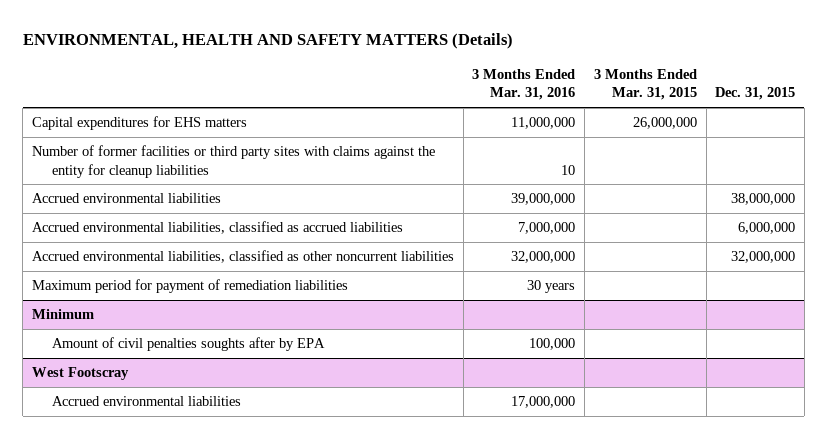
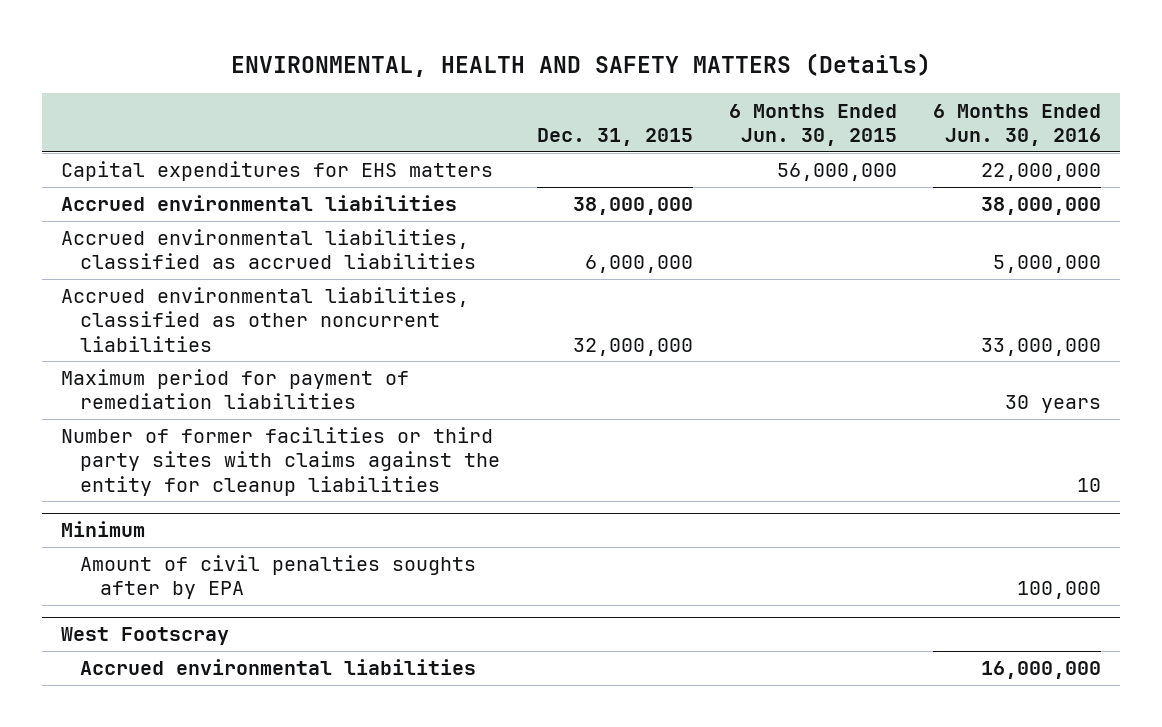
[472,68,576,101] 3 Months Ended Mar. 31, 2016 -> none
[593,68,697,101] 3 Months Ended Mar. 31, 2015 -> none
none -> [729,103,898,146] 6 Months Ended Jun. 30, 2015
none -> [933,103,1102,146] 6 Months Ended Jun. 30, 2016
[32,145,436,178] Number of former facilities or third party sites with claims against the entity for cleanup liabilities -> [60,427,501,496] Number of former facilities or third party sites with claims against the entity for cleanup liabilities

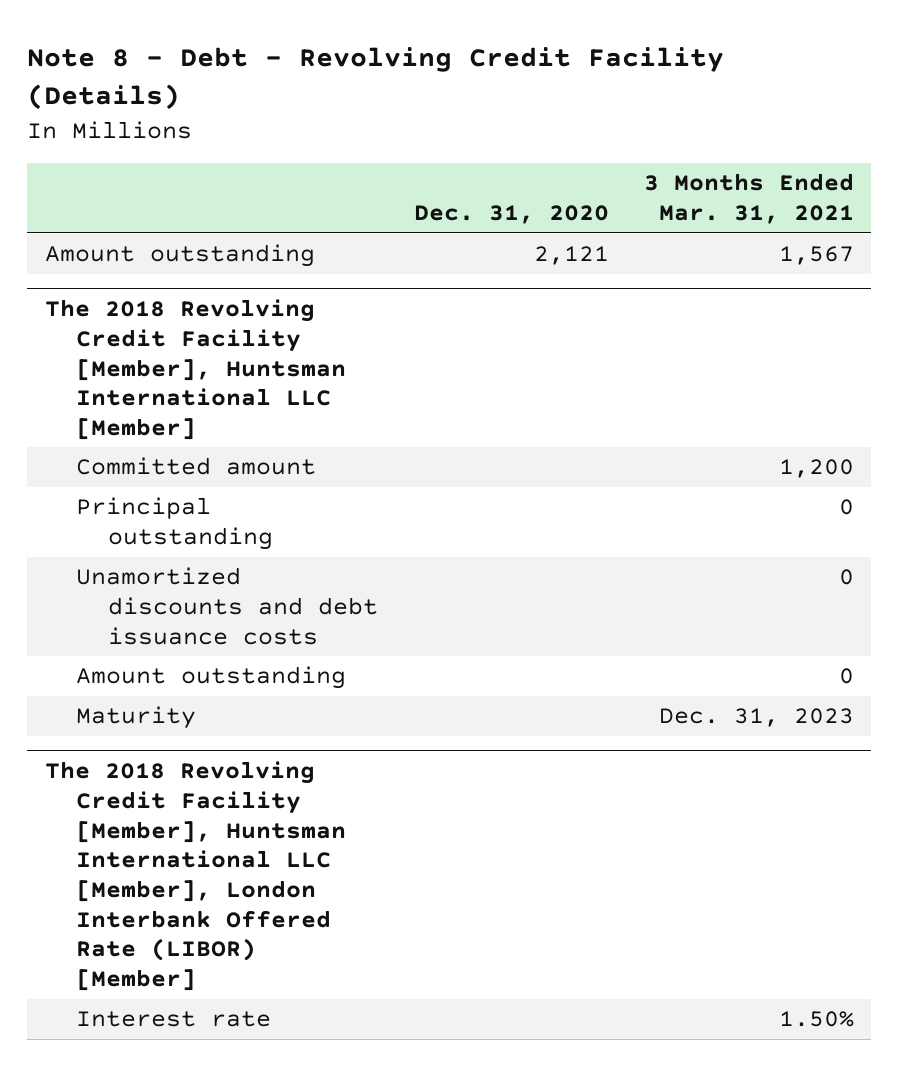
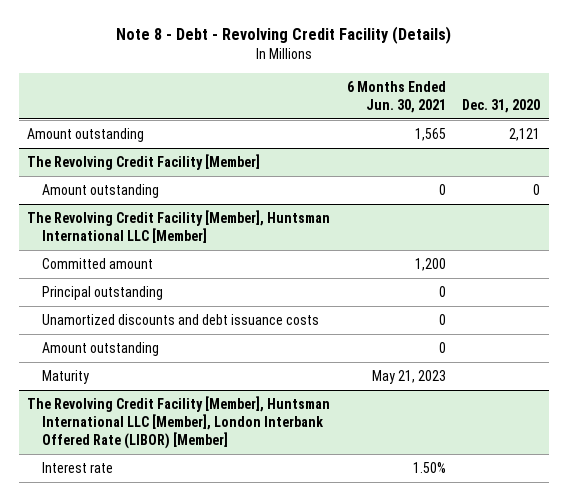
[643,173,854,225] 3 Months Ended Mar. 31, 2021 -> none
none -> [346,80,446,113] 6 Months Ended Jun. 30, 2021
none -> [26,153,260,170] The Revolving Credit Facility [Member]
none -> [41,183,159,198] Amount outstanding
[44,299,347,440] The 2018 Revolving Credit Facility [Member], Huntsman International LLC [Member] -> [26,209,330,243] The Revolving Credit Facility [Member], Huntsman International LLC [Member]
[44,761,347,991] The 2018 Revolving Credit Facility [Member], Huntsman International LLC [Member], London Interbank Offered Rate (LIBOR) [Member] -> [26,395,330,449] The Revolving Credit Facility [Member], Huntsman International LLC [Member], London Interbank Offered Rate (LIBOR) [Member]

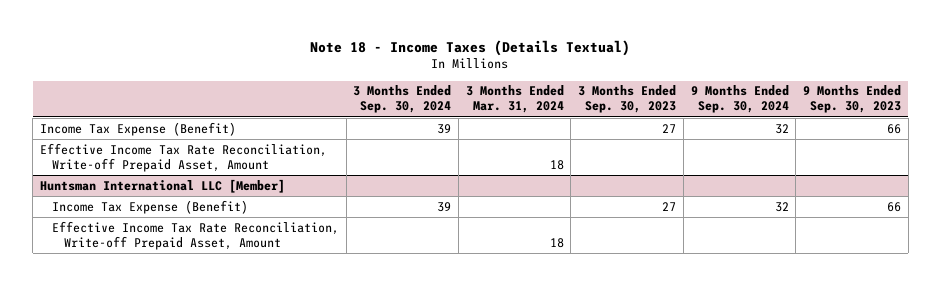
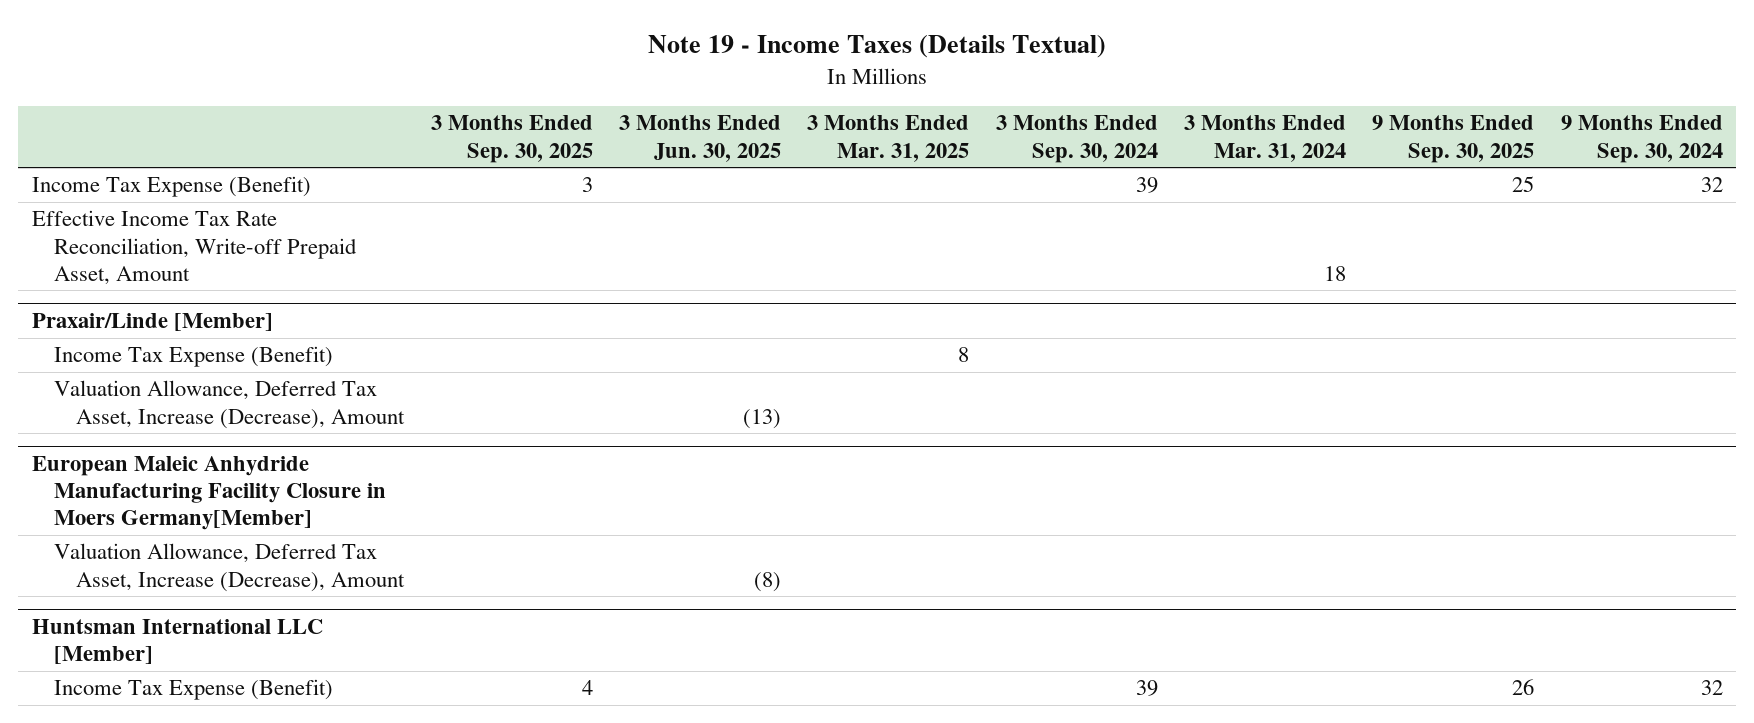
[310,39,631,56] Note 18 - Income Taxes (Details Textual) -> [648,35,1107,59] Note 19 - Income Taxes (Details Textual)
[578,85,677,114] 3 Months Ended Sep. 30, 2023 -> none
[802,85,901,114] 9 Months Ended Sep. 30, 2023 -> none
none -> [430,115,593,163] 3 Months Ended Sep. 30, 2025
none -> [618,115,781,162] 3 Months Ended Jun. 30, 2025
none -> [807,115,970,162] 3 Months Ended Mar. 31, 2025
none -> [1372,115,1535,163] 9 Months Ended Sep. 30, 2025
none -> [31,312,273,331] Praxair/Linde [Member]
none -> [53,346,333,368] Income Tax Expense (Benefit)
none -> [53,380,406,429] Valuation Allowance, Deferred Tax Asset, Increase (Decrease), Amount
none -> [31,455,386,531] European Maleic Anhydride Manufacturing Facility Closure in Moers Germany[Member]
none -> [53,543,406,592] Valuation Allowance, Deferred Tax Asset, Increase (Decrease), Amount
[51,220,339,250] Effective Income Tax Rate Reconciliation, Write-off Prepaid Asset, Amount -> none

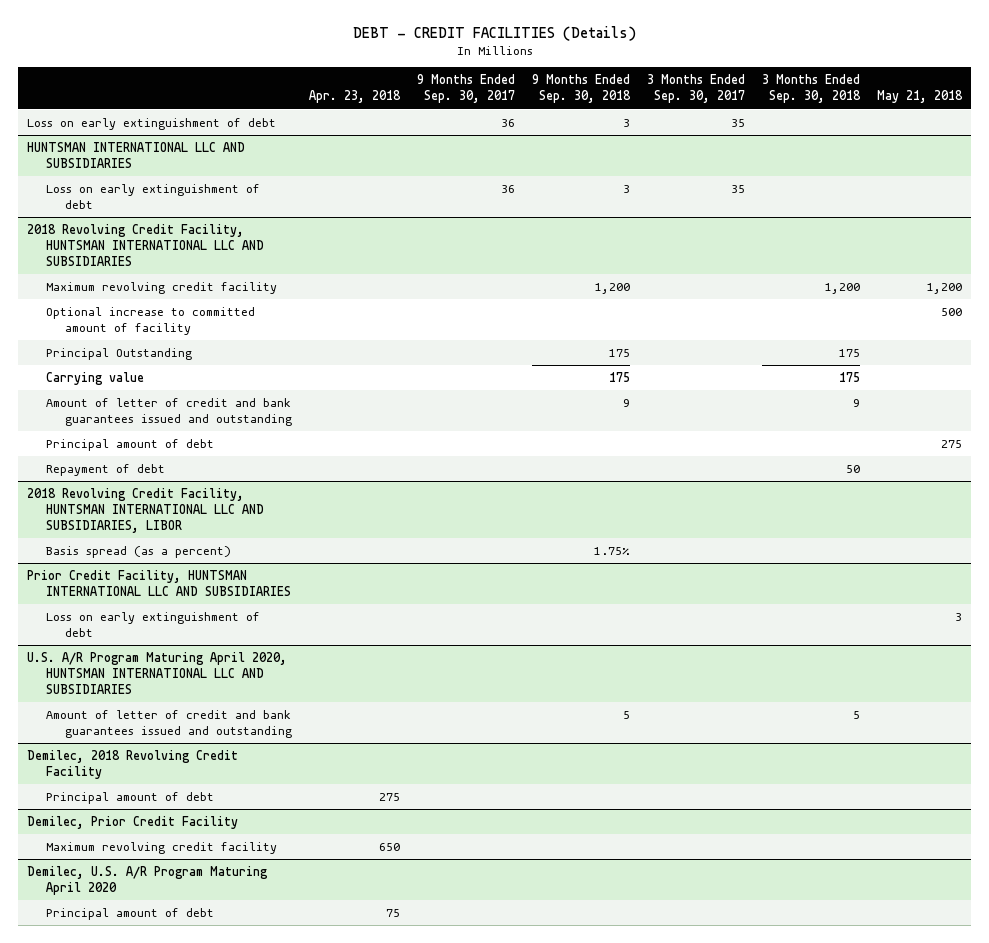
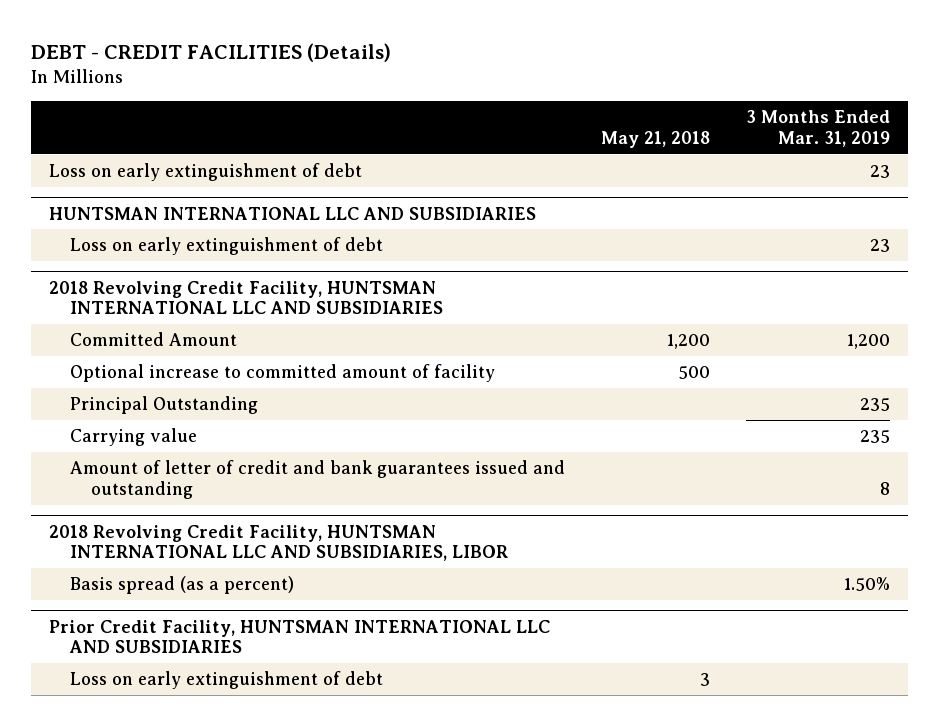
[308,90,401,104] Apr. 23, 2018 -> none
[416,74,515,104] 9 Months Ended Sep. 30, 2017 -> none
[531,74,631,104] 9 Months Ended Sep. 30, 2018 -> none
[647,74,746,104] 3 Months Ended Sep. 30, 2017 -> none
[762,74,862,104] 3 Months Ended Sep. 30, 2018 -> none
none -> [745,110,890,148] 3 Months Ended Mar. 31, 2019
[45,282,277,295] Maximum revolving credit facility -> [70,332,238,347] Committed Amount
[45,439,214,452] Principal amount of debt -> none
[45,464,165,477] Repayment of debt -> none
[26,652,287,694] U.S. A/R Program Maturing April 2020, HUNTSMAN INTERNATIONAL LLC AND SUBSIDIARIES -> none
[45,710,292,738] Amount of letter of credit and bank guarantees issued and outstanding -> none
[26,750,238,779] Demilec, 2018 Revolving Credit Facility -> none
[45,792,214,805] Principal amount of debt -> none
[26,816,238,830] Demilec, Prior Credit Facility -> none
[45,842,277,855] Maximum revolving credit facility -> none
[26,866,268,895] Demilec, U.S. A/R Program Maturing April 2020 -> none
[45,908,214,921] Principal amount of debt -> none

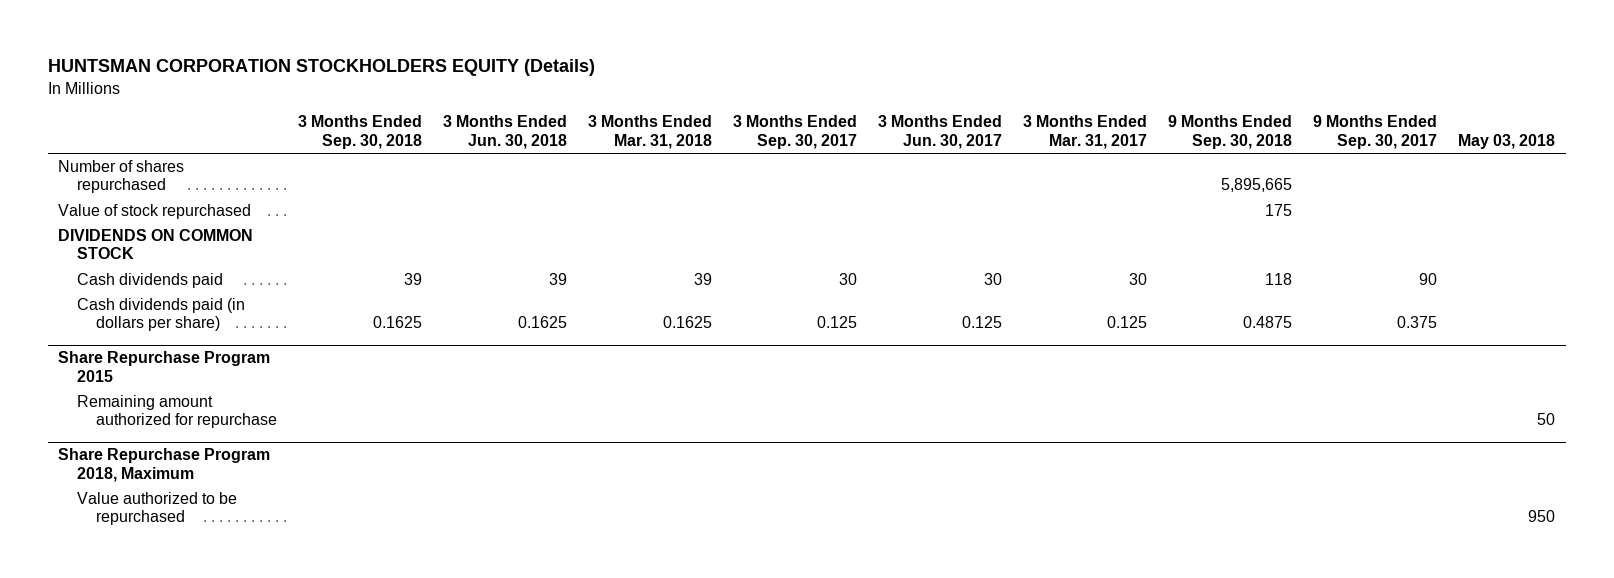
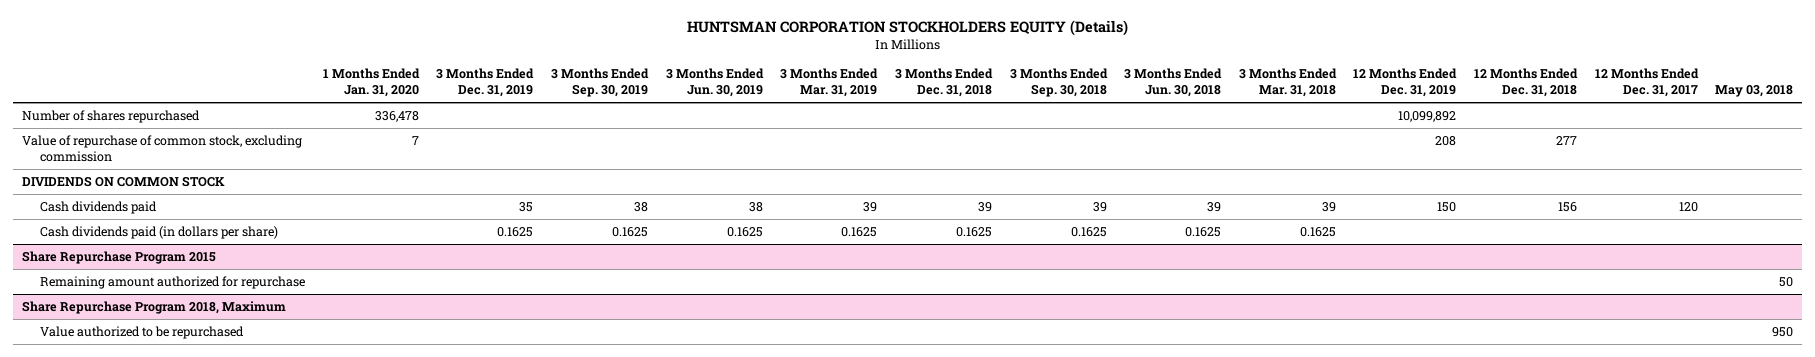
[733,115,858,149] 3 Months Ended Sep. 30, 2017 -> none
[878,115,1003,149] 3 Months Ended Jun. 30, 2017 -> none
[1023,115,1148,149] 3 Months Ended Mar. 31, 2017 -> none
[1168,115,1293,149] 9 Months Ended Sep. 30, 2018 -> none
[1313,115,1438,149] 9 Months Ended Sep. 30, 2017 -> none
none -> [322,68,420,98] 1 Months Ended Jan. 31, 2020
none -> [436,68,535,98] 3 Months Ended Dec. 31, 2019
none -> [551,68,650,98] 3 Months Ended Sep. 30, 2019
none -> [665,68,764,98] 3 Months Ended Jun. 30, 2019
none -> [780,68,879,98] 3 Months Ended Mar. 31, 2019
none -> [894,68,993,98] 3 Months Ended Dec. 31, 2018
none -> [1353,68,1458,98] 12 Months Ended Dec. 31, 2019
none -> [1474,68,1579,98] 12 Months Ended Dec. 31, 2018
none -> [1594,68,1699,98] 12 Months Ended Dec. 31, 2017
[58,204,252,220] Value of stock repurchased -> [21,134,302,162] Value of repurchase of common stock, excluding commission

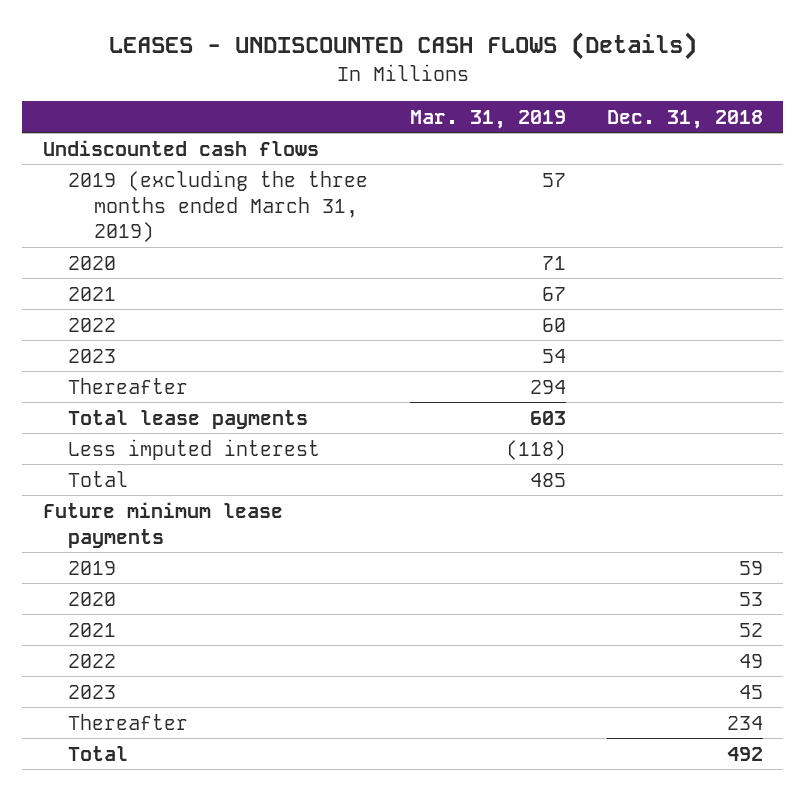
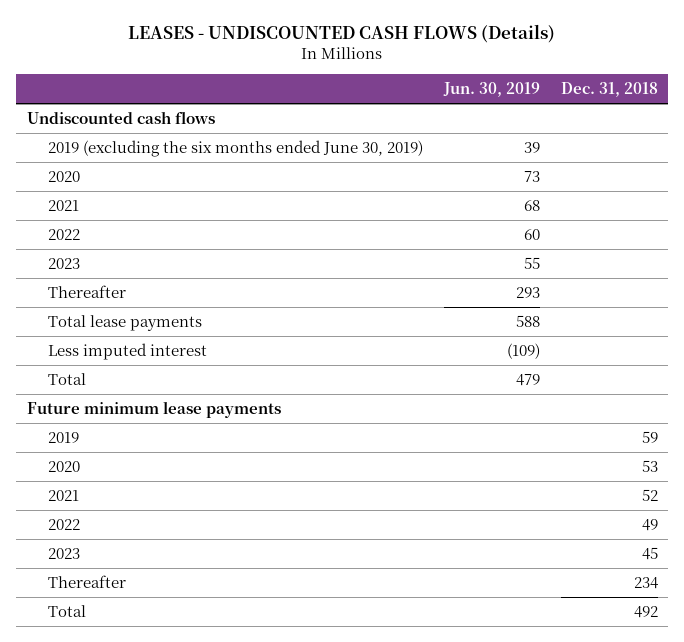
[409,109,566,129] Mar. 31, 2019 -> none
none -> [442,82,540,98] Jun. 30, 2019
[68,169,369,243] 2019 (excluding the three months ended March 31, 2019) -> [47,139,423,157] 2019 (excluding the six months ended June 30, 2019)

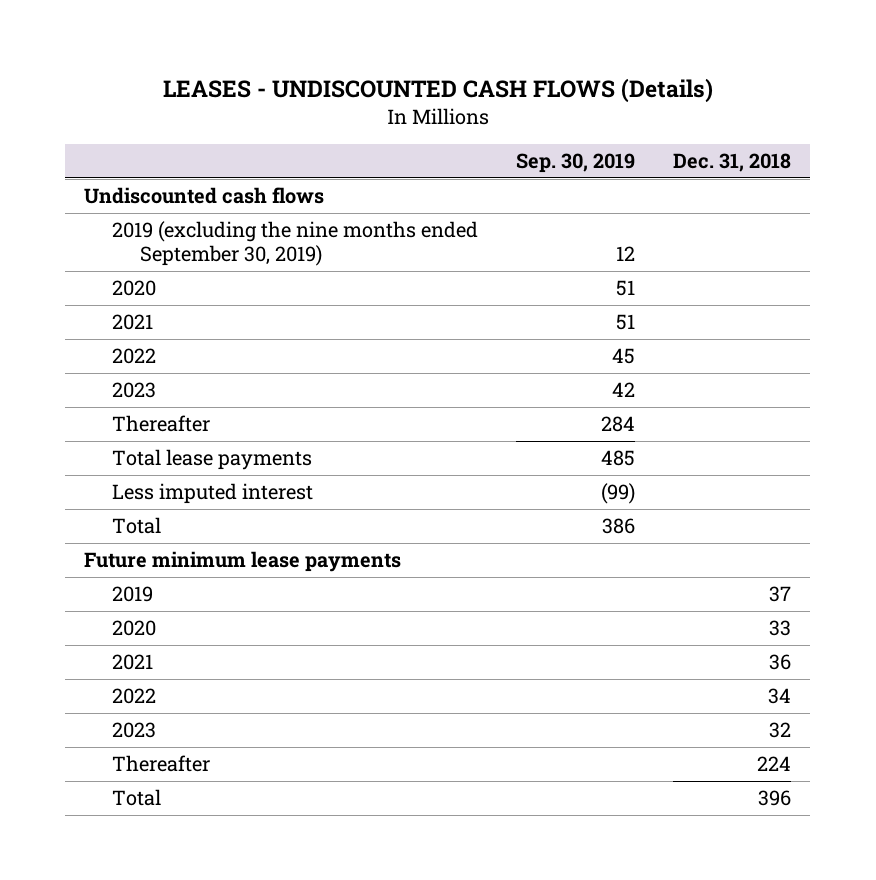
[442,82,540,98] Jun. 30, 2019 -> none
none -> [516,153,636,174] Sep. 30, 2019
[47,139,423,157] 2019 (excluding the six months ended June 30, 2019) -> [111,221,478,267] 2019 (excluding the nine months ended September 30, 2019)
[641,430,658,443] 59 -> [769,586,792,603] 37
[641,459,658,472] 53 -> [769,620,792,637] 33
[641,488,658,501] 52 -> [769,654,792,671] 36
[641,518,658,531] 49 -> [768,688,792,705] 34
[641,546,658,560] 45 -> [769,722,792,739] 32
[633,576,658,589] 234 -> [757,756,792,772] 224
[633,605,658,618] 492 -> [758,790,792,807] 396

